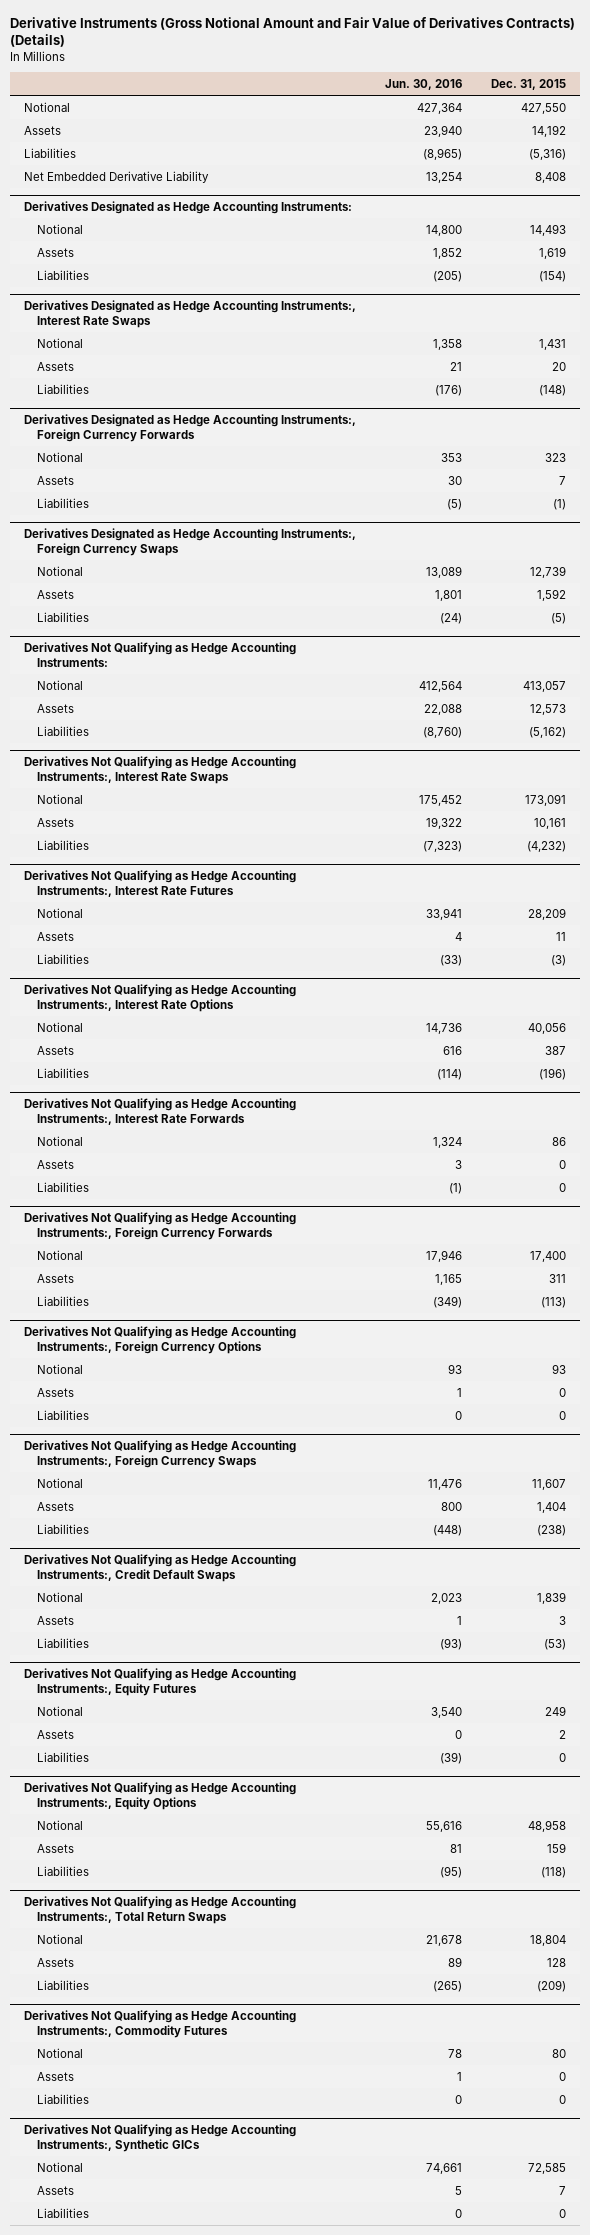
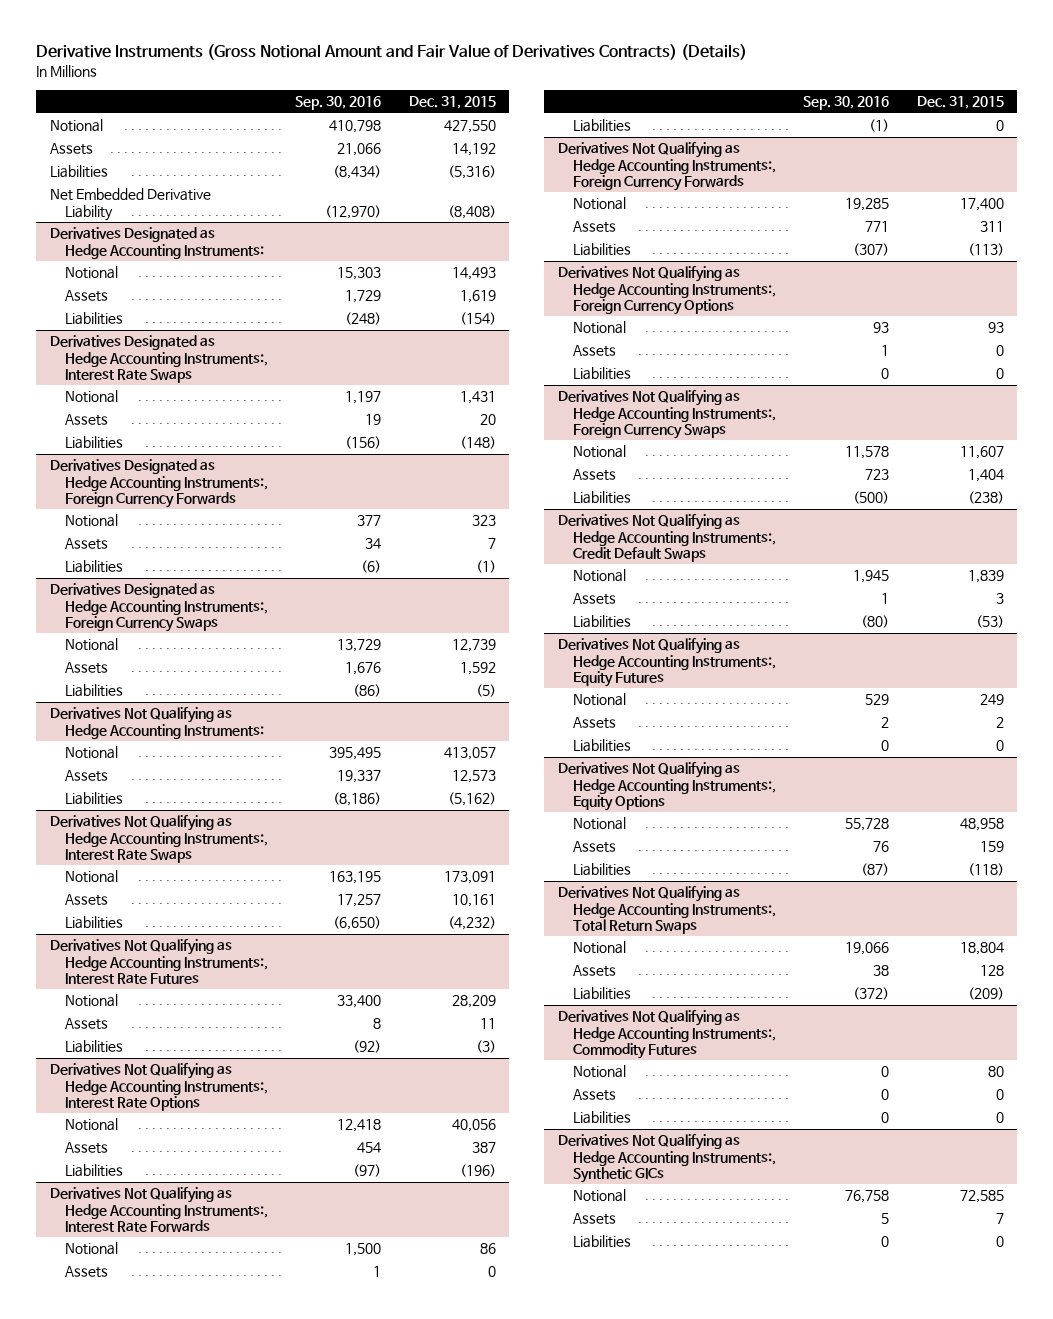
[384,78,462,90] Jun. 30, 2016 -> none
none -> [295,96,382,111] Sep. 30, 2016
[534,171,566,183] 8,408 -> [447,204,496,219] (8,408)

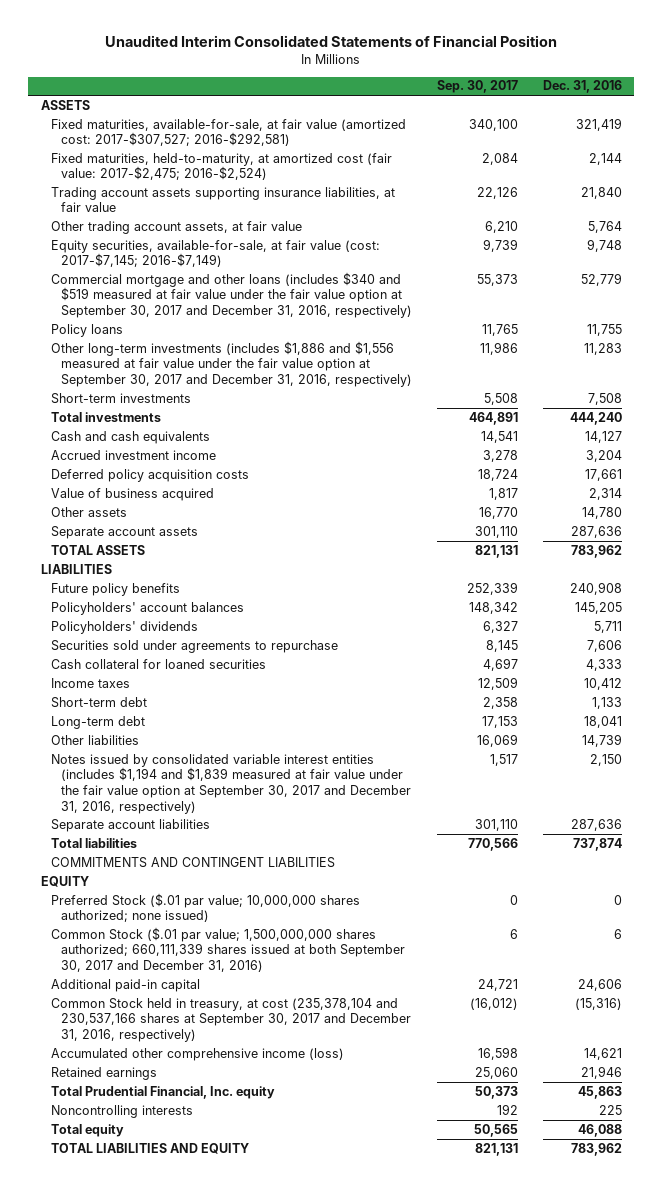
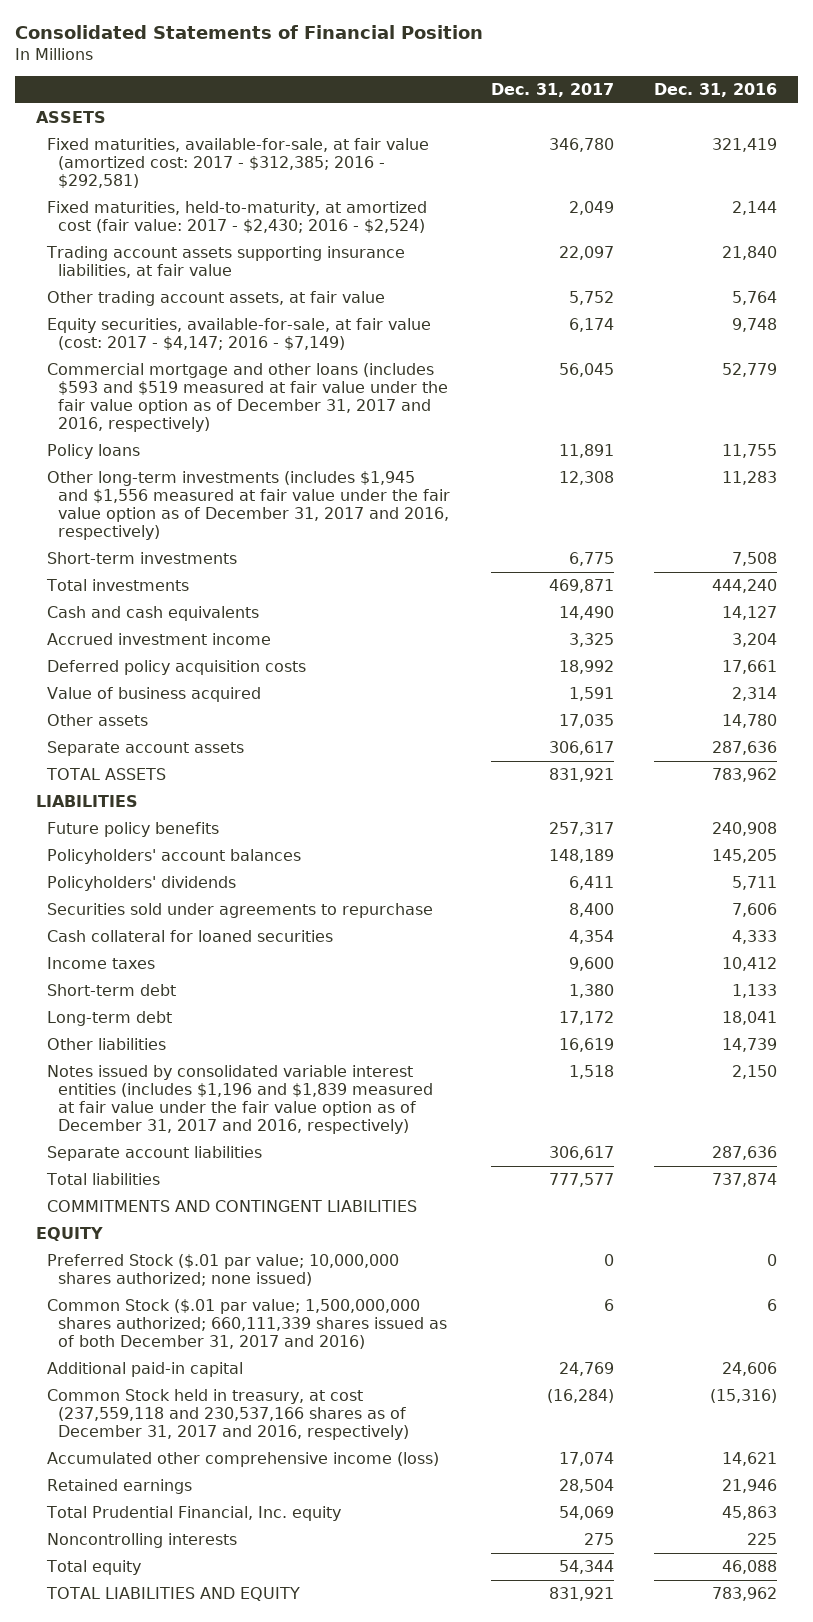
[105,35,558,48] Unaudited Interim Consolidated Statements of Financial Position -> [15,25,484,40] Consolidated Statements of Financial Position
[436,80,518,94] Sep. 30, 2017 -> none
none -> [490,82,614,97] Dec. 31, 2017
[50,118,406,147] Fixed maturities, available-for-sale, at fair value (amortized cost: 2017-$307,527; 2016-$292,581) -> [46,138,429,189] Fixed maturities, available-for-sale, at fair value (amortized cost: 2017 - $312,385; 2016 - $292,581)
[50,152,392,181] Fixed maturities, held-to-maturity, at amortized cost (fair value: 2017-$2,475; 2016-$2,524) -> [46,201,427,234] Fixed maturities, held-to-maturity, at amortized cost (fair value: 2017 - $2,430; 2016 - $2,524)
[50,239,380,268] Equity securities, available-for-sale, at fair value (cost: 2017-$7,145; 2016-$7,149) -> [46,318,431,351] Equity securities, available-for-sale, at fair value (cost: 2017 - $4,147; 2016 - $7,149)
[50,271,412,318] Commercial mortgage and other loans (includes $340 and $519 measured at fair value under the fair value option at September 30, 2017 and December 31, 2016, respectively) -> [46,363,449,432] Commercial mortgage and other loans (includes $593 and $519 measured at fair value under the fair value option as of December 31, 2017 and 2016, respectively)
[50,340,412,387] Other long-term investments (includes $1,886 and $1,556 measured at fair value under the fair value option at September 30, 2017 and December 31, 2016, respectively) -> [46,471,451,540] Other long-term investments (includes $1,945 and $1,556 measured at fair value under the fair value option as of December 31, 2017 and 2016, respectively)
[50,753,411,814] Notes issued by consolidated variable interest entities (includes $1,194 and $1,839 measured at fair value under the fair value option at September 30, 2017 and December 31, 2016, respectively) -> [46,1065,434,1134] Notes issued by consolidated variable interest entities (includes $1,196 and $1,839 measured at fair value under the fair value option as of December 31, 2017 and 2016, respectively)
[50,926,405,972] Common Stock ($.01 par value; 1,500,000,000 shares authorized; 660,111,339 shares issued at both September 30, 2017 and December 31, 2016) -> [46,1299,448,1350] Common Stock ($.01 par value; 1,500,000,000 shares authorized; 660,111,339 shares issued as of both December 31, 2017 and 2016)
[50,997,411,1042] Common Stock held in treasury, at cost (235,378,104 and 230,537,166 shares at September 30, 2017 and December 31, 2016, respectively) -> [46,1389,410,1441] Common Stock held in treasury, at cost (237,559,118 and 230,537,166 shares as of December 31, 2017 and 2016, respectively)

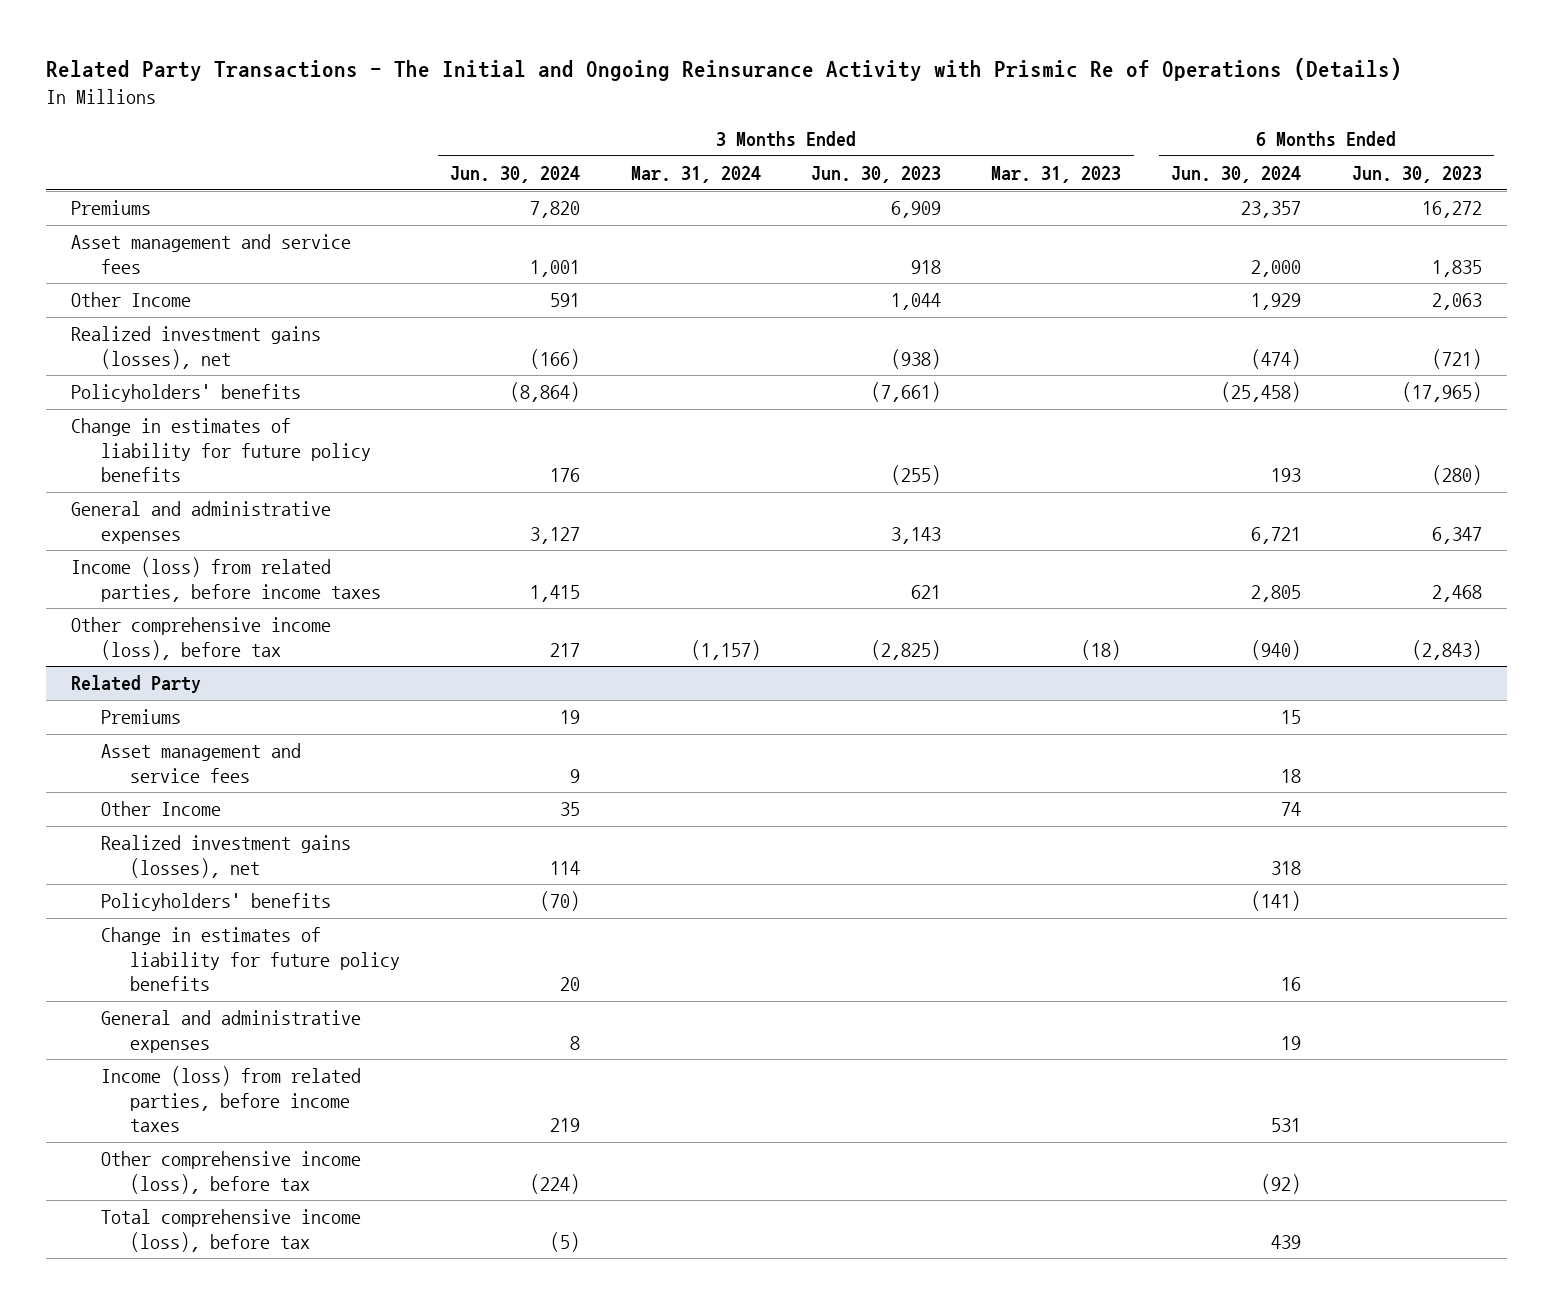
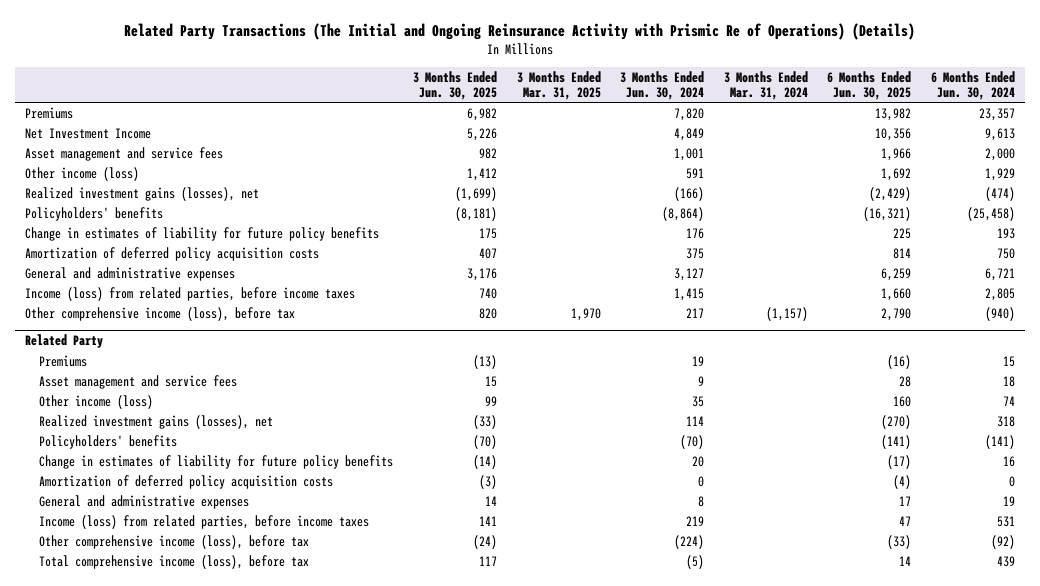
[45,58,1402,82] Related Party Transactions - The Initial and Ongoing Reinsurance Activity with Prismic Re of Operations (Details) -> [123,22,915,40] Related Party Transactions (The Initial and Ongoing Reinsurance Activity with Prismic Re of Operations) (Details)
[810,165,941,183] Jun. 30, 2023 -> none
[991,165,1122,183] Mar. 31, 2023 -> none
[1351,165,1482,183] Jun. 30, 2023 -> none
none -> [412,70,497,101] 3 Months Ended Jun. 30, 2025
none -> [516,70,601,101] 3 Months Ended Mar. 31, 2025
none -> [827,70,912,101] 6 Months Ended Jun. 30, 2025
none -> [24,127,151,139] Net Investment Income
[71,292,192,308] Other Income -> [24,166,139,181] Other income (loss)
none -> [24,246,319,261] Amortization of deferred policy acquisition costs
[100,801,221,817] Other Income -> [39,394,154,409] Other income (loss)
none -> [39,474,334,489] Amortization of deferred policy acquisition costs

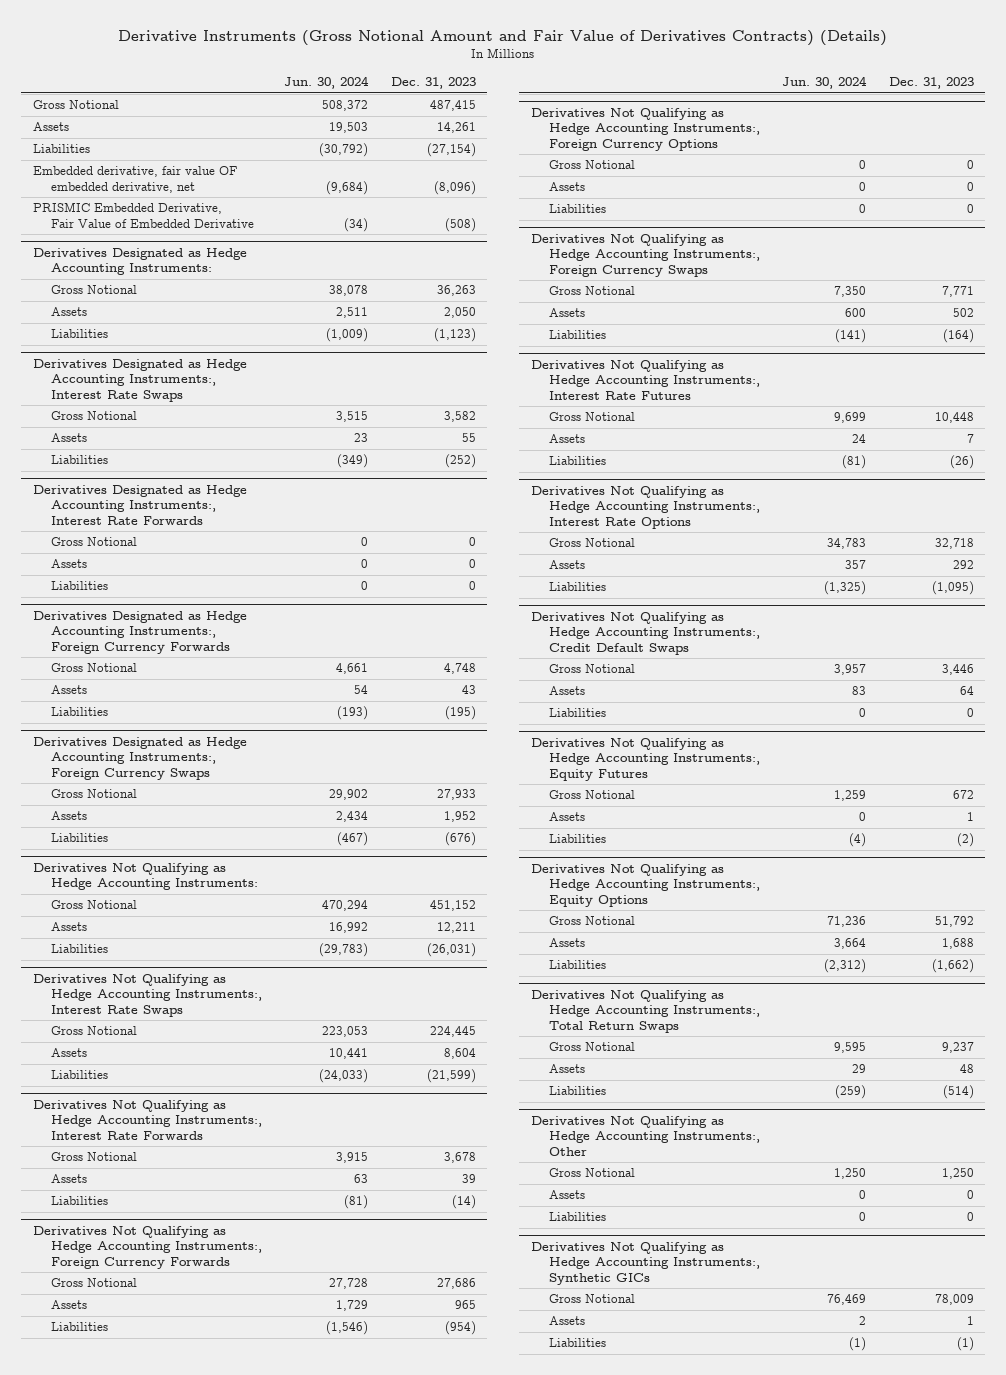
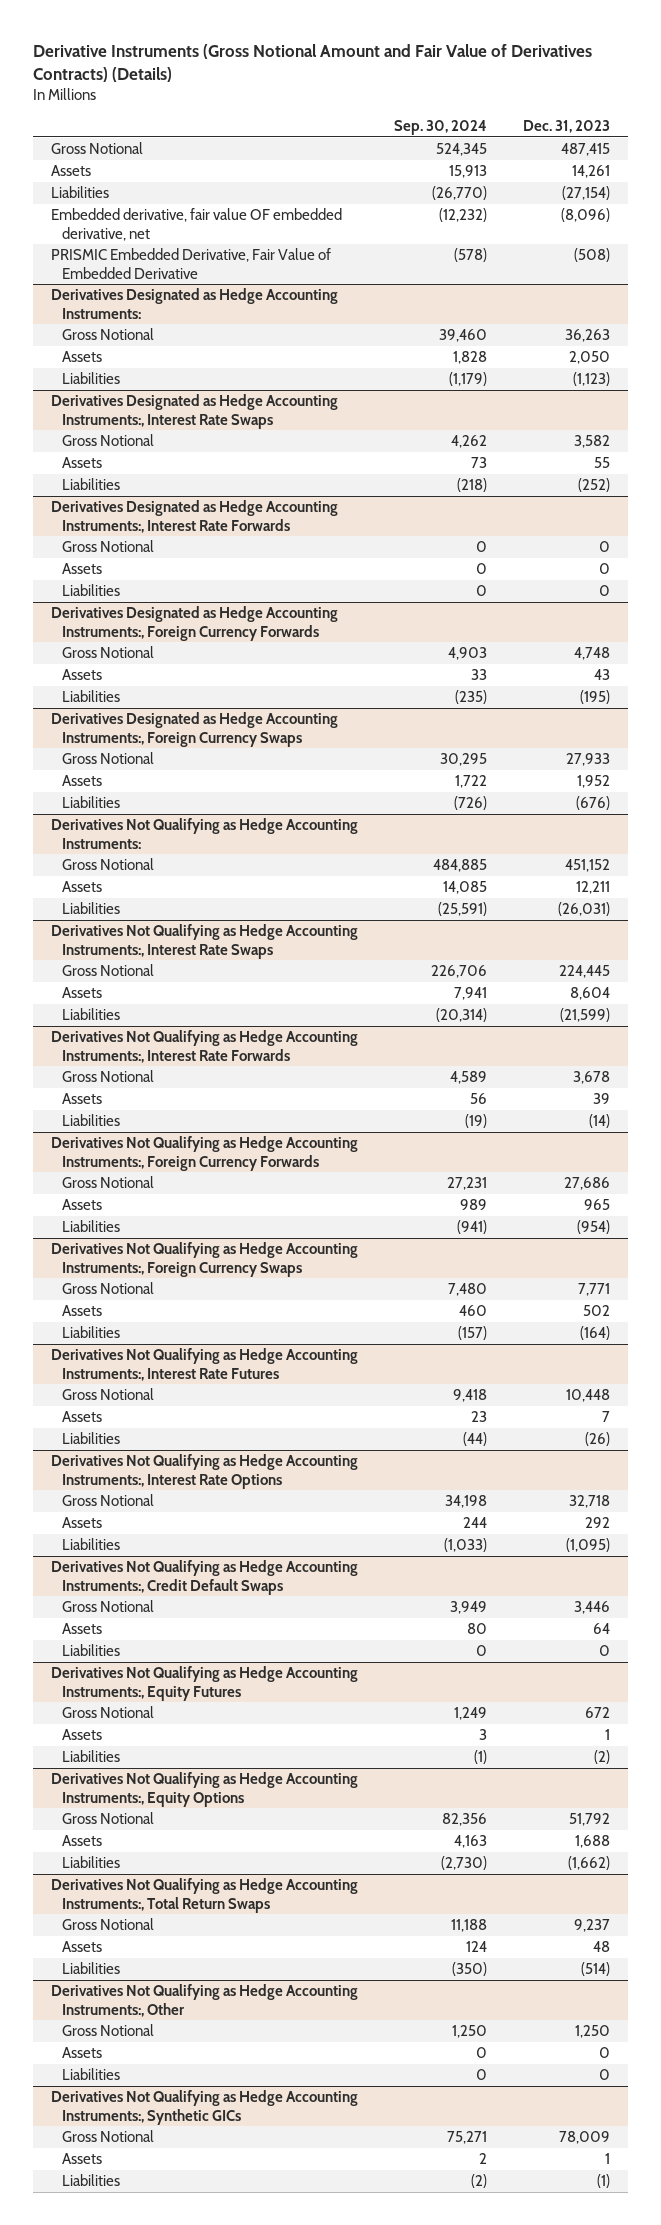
[284,76,370,90] Jun. 30, 2024 -> none
none -> [394,119,488,135] Sep. 30, 2024
[530,107,760,151] Derivatives Not Qualifying as Hedge Accounting Instruments:, Foreign Currency Options -> none
[548,160,635,170] Gross Notional -> none
[548,182,585,192] Assets -> none
[548,204,606,214] Liabilities -> none

